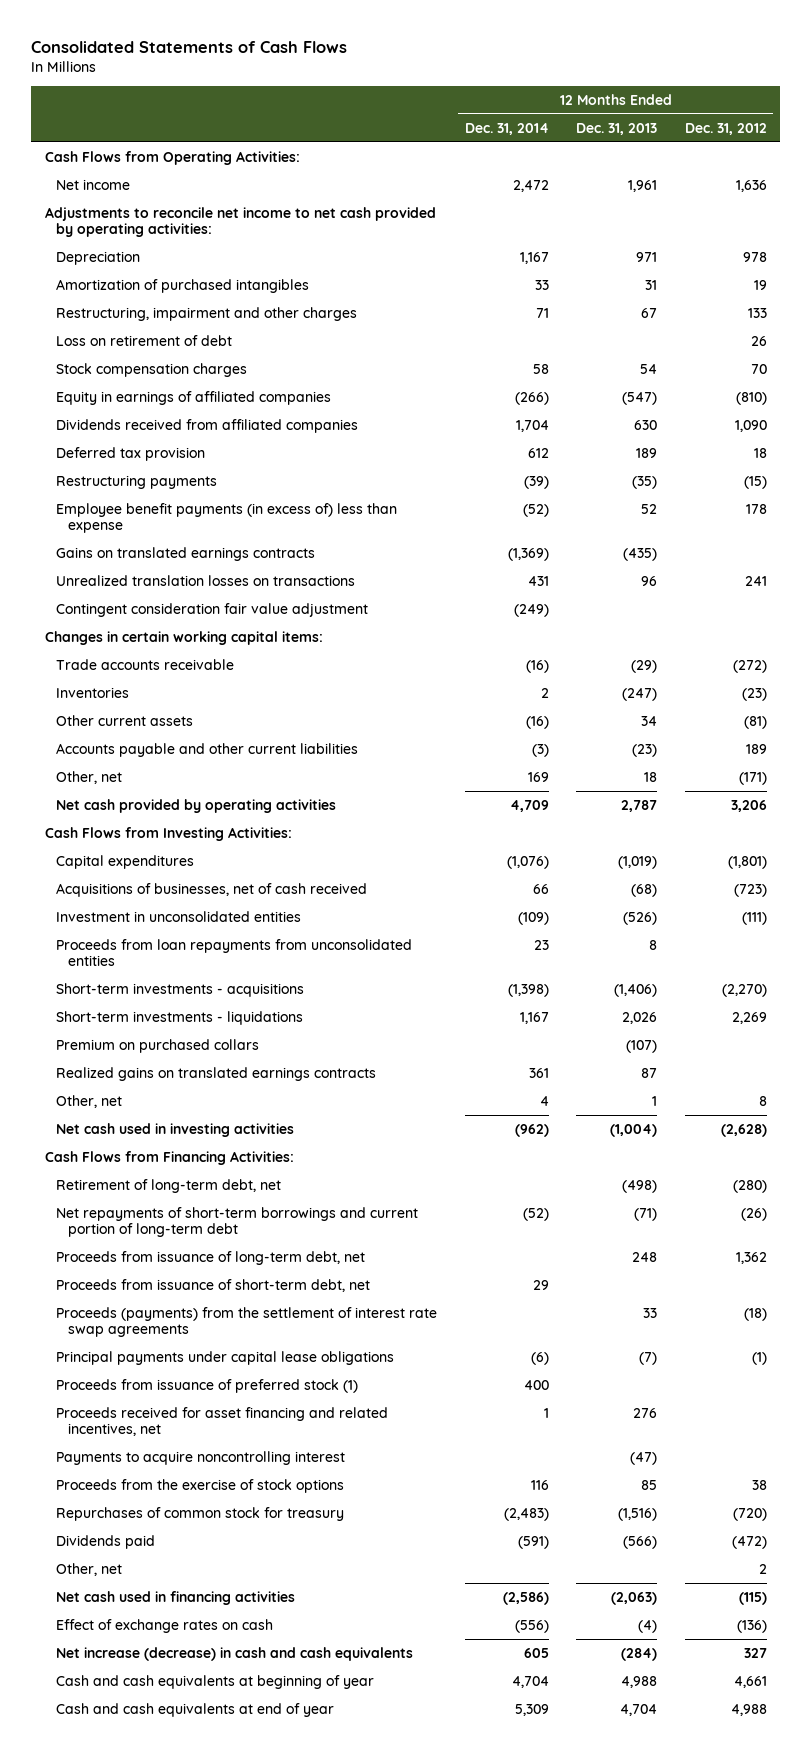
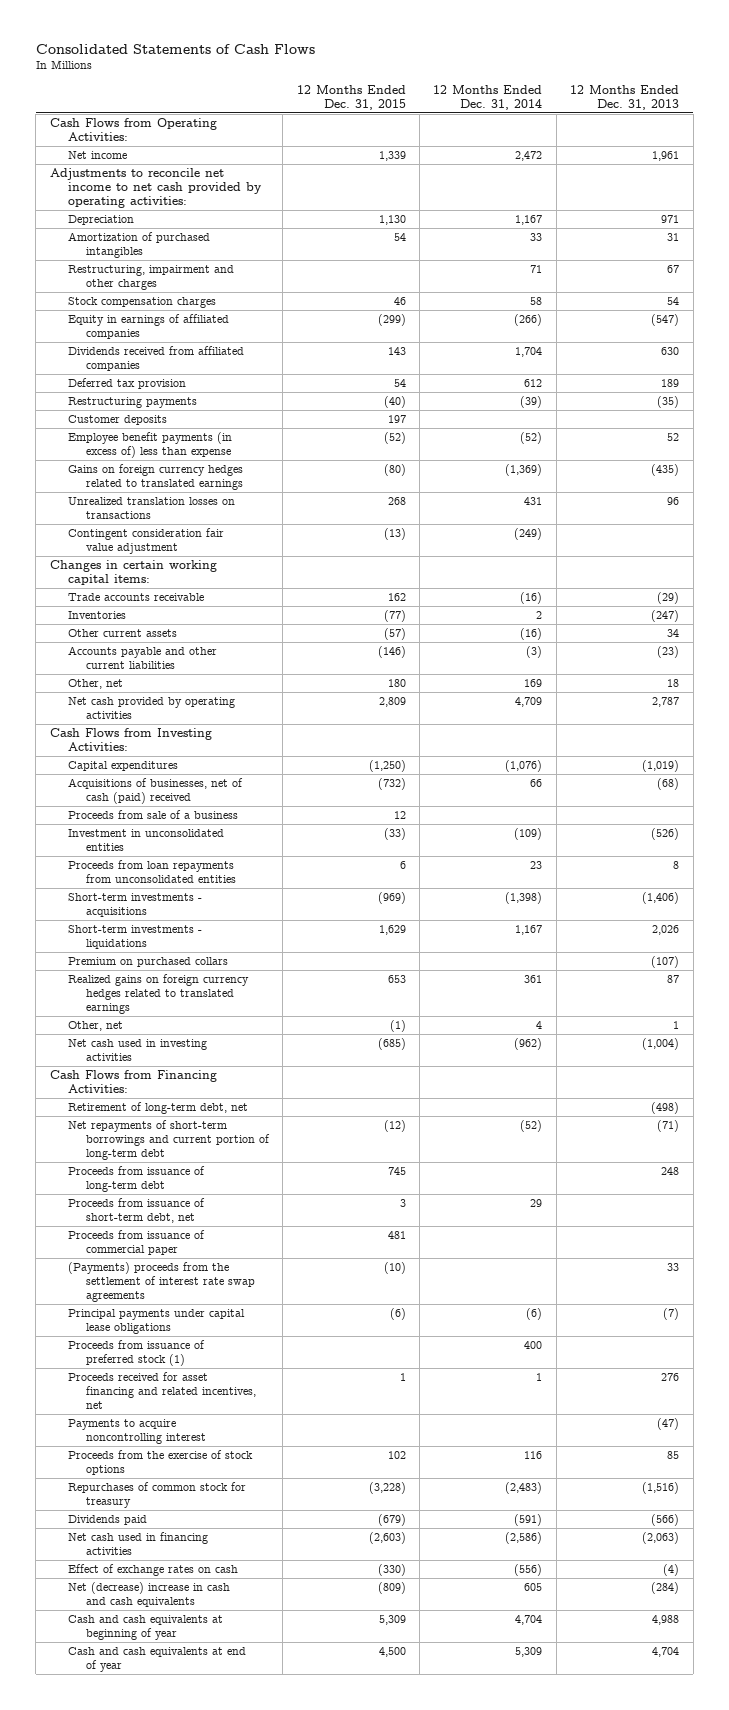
[684,122,767,135] Dec. 31, 2012 -> none
none -> [296,85,406,110] 12 Months Ended Dec. 31, 2015
[56,334,233,346] Loss on retirement of debt -> none
none -> [67,415,167,426] Customer deposits
[56,546,316,561] Gains on translated earnings contracts -> [67,464,243,490] Gains on foreign currency hedges related to translated earnings
[56,882,368,897] Acquisitions of businesses, net of cash received -> [67,778,243,804] Acquisitions of businesses, net of cash (paid) received
none -> [67,810,238,820] Proceeds from sale of a business
[56,1066,377,1081] Realized gains on translated earnings contracts -> [67,974,249,1014] Realized gains on foreign currency hedges related to translated earnings
[56,1250,366,1265] Proceeds from issuance of long-term debt, net -> [67,1166,205,1192] Proceeds from issuance of long-term debt
none -> [67,1230,205,1255] Proceeds from issuance of commercial paper
[56,1306,438,1338] Proceeds (payments) from the settlement of interest rate swap agreements -> [67,1262,255,1302] (Payments) proceeds from the settlement of interest rate swap agreements
[56,1562,123,1576] Other, net -> none
[56,1646,414,1661] Net increase (decrease) in cash and cash equivalents -> [67,1582,230,1607] Net (decrease) increase in cash and cash equivalents

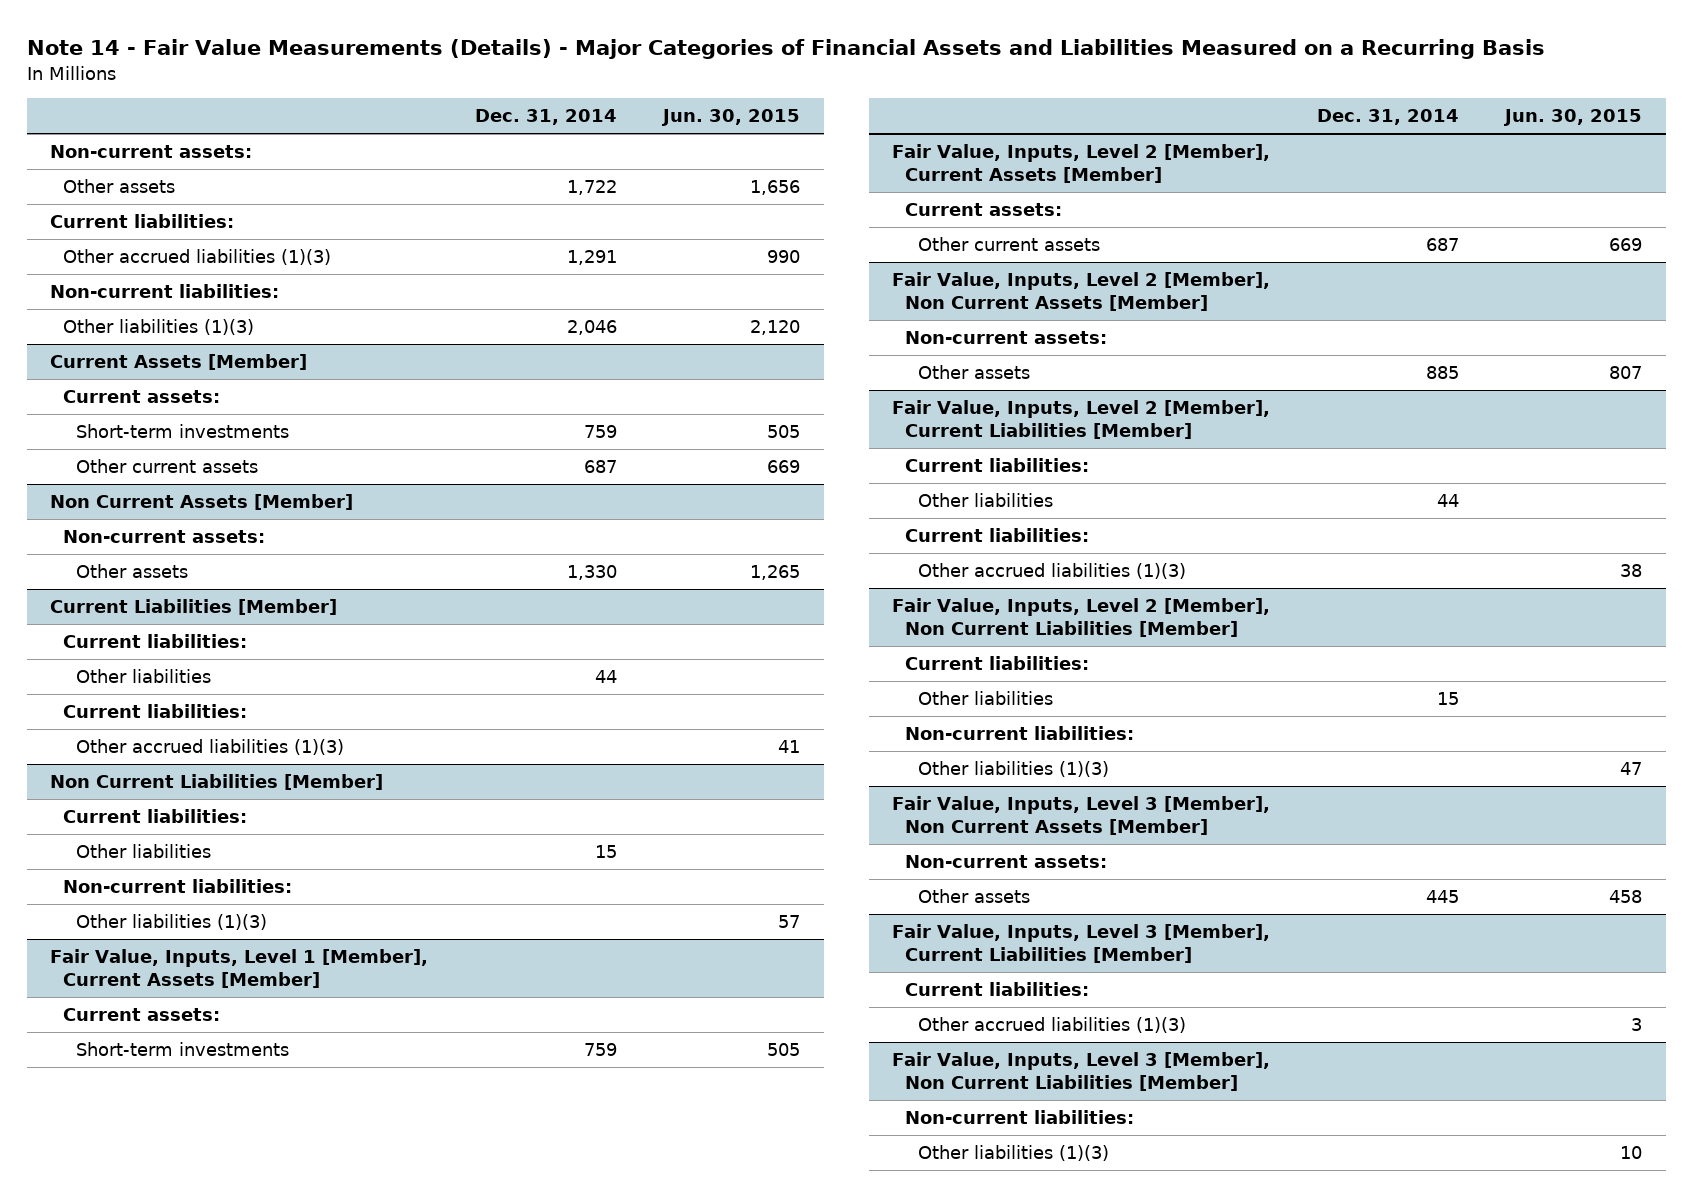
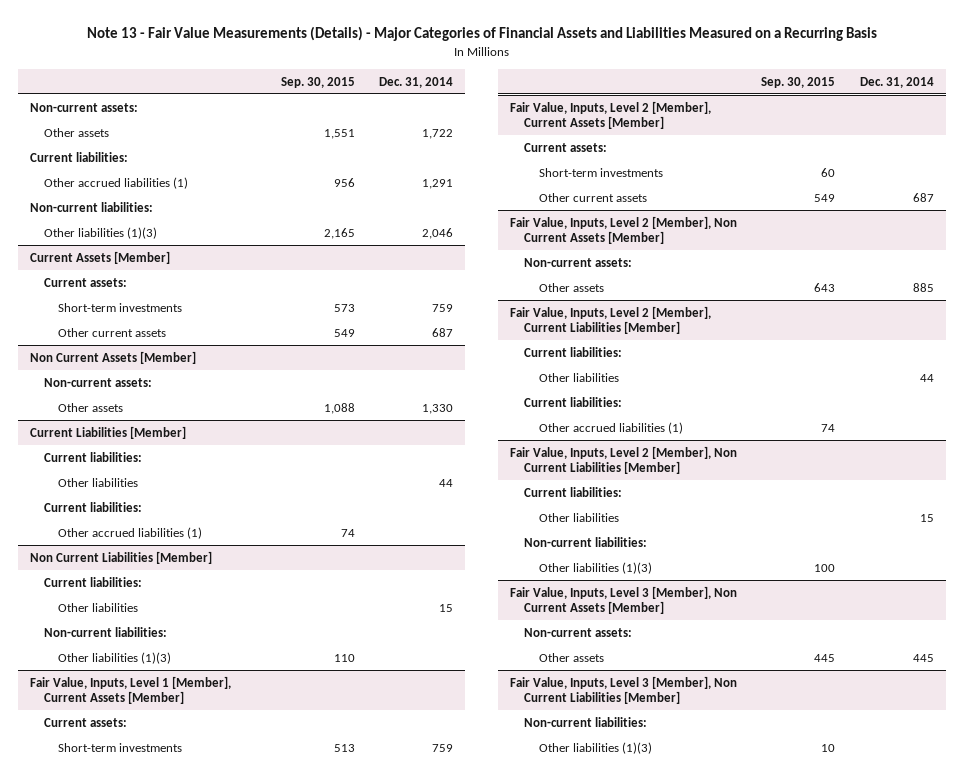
[27,39,1546,60] Note 14 - Fair Value Measurements (Details) - Major Categories of Financial Assets and Liabilities Measured on a Recurring Basis -> [86,26,877,42] Note 13 - Fair Value Measurements (Details) - Major Categories of Financial Assets and Liabilities Measured on a Recurring Basis
[661,109,801,127] Jun. 30, 2015 -> none
none -> [280,76,355,88] Sep. 30, 2015
[63,249,332,266] Other accrued liabilities (1)(3) -> [43,176,188,189] Other accrued liabilities (1)
[76,739,345,756] Other accrued liabilities (1)(3) -> [58,526,203,539] Other accrued liabilities (1)
none -> [538,167,663,177] Short-term investments
[918,563,1187,580] Other accrued liabilities (1)(3) -> [538,421,683,434] Other accrued liabilities (1)
[892,924,1271,963] Fair Value, Inputs, Level 3 [Member], Current Liabilities [Member] -> none
[905,982,1090,997] Current liabilities: -> none
[918,1017,1187,1034] Other accrued liabilities (1)(3) -> none

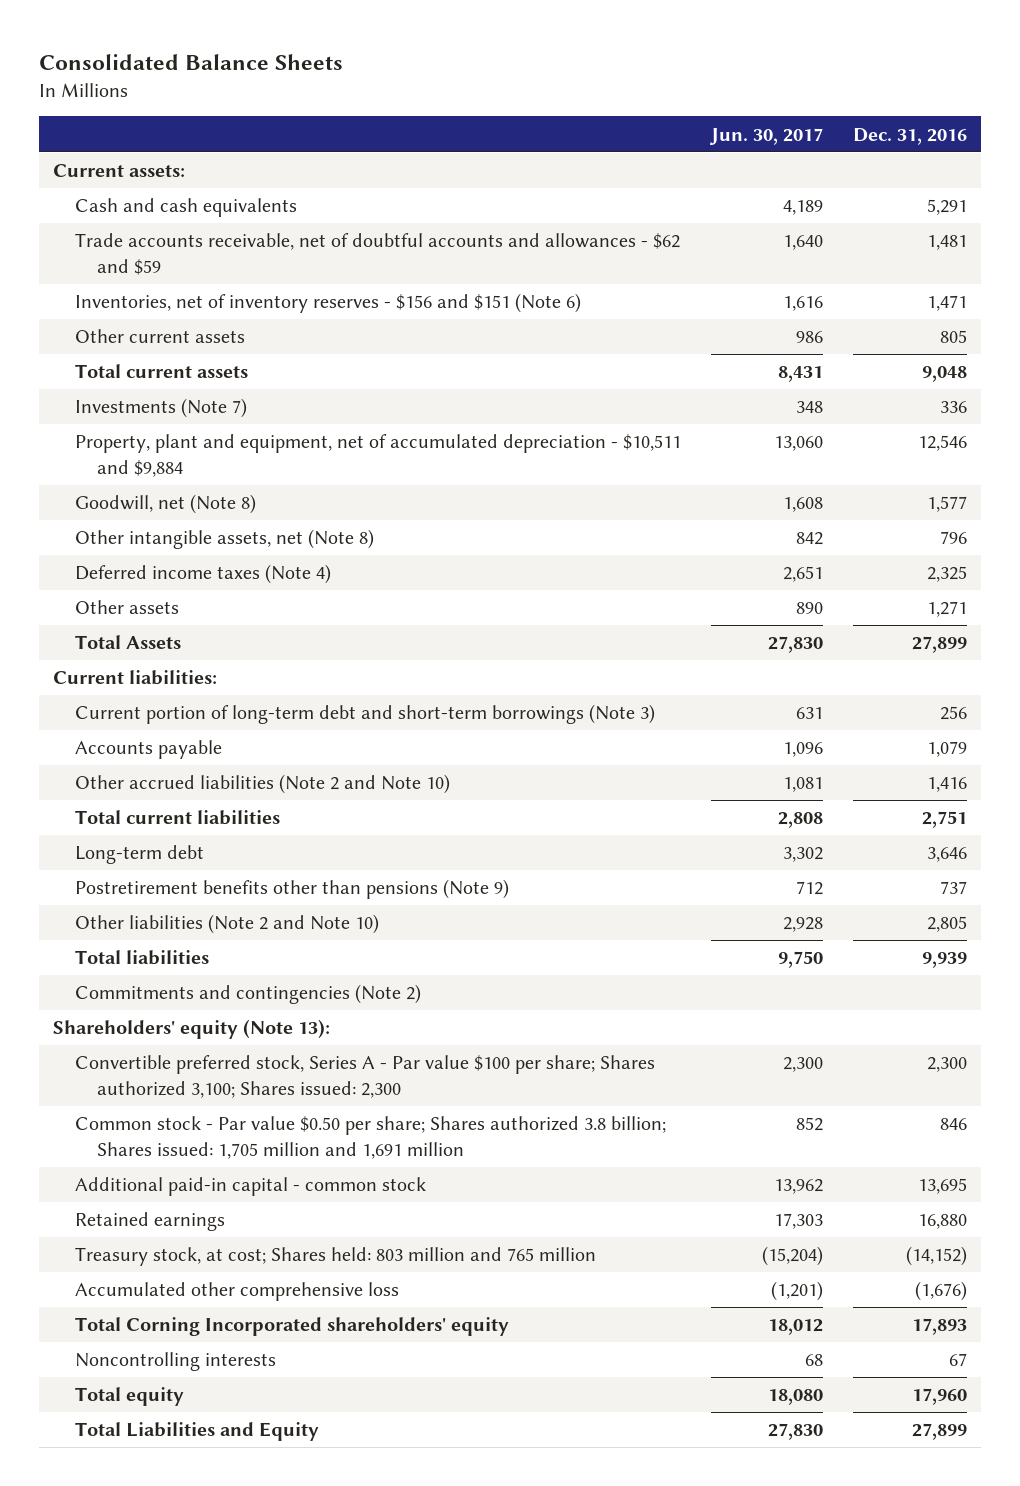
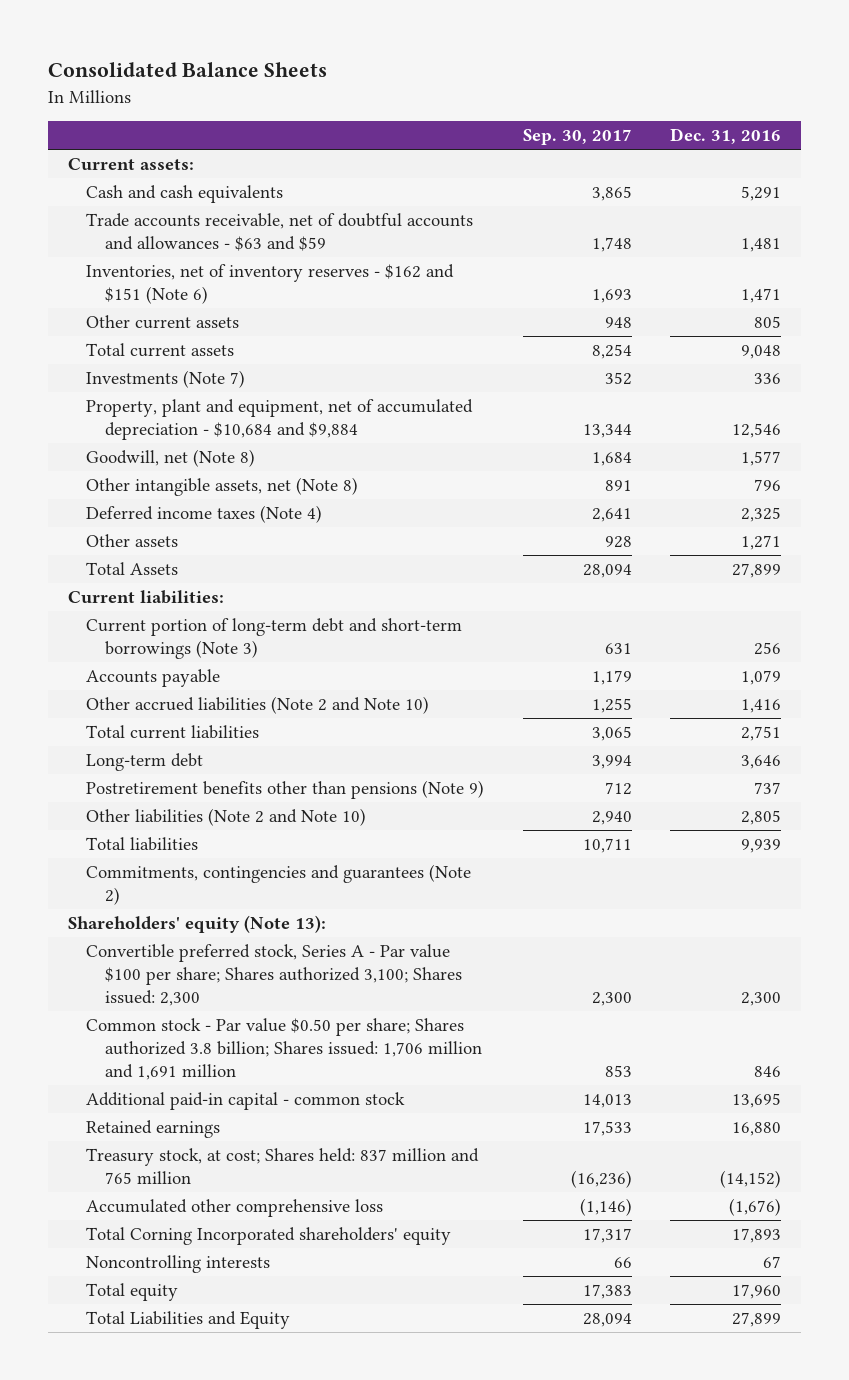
[708,127,823,145] Jun. 30, 2017 -> none
none -> [522,129,632,146] Sep. 30, 2017
[75,233,681,275] Trade accounts receivable, net of doubtful accounts and allowances - $62 and $59 -> [86,212,474,251] Trade accounts receivable, net of doubtful accounts and allowances - $63 and $59
[75,293,582,314] Inventories, net of inventory reserves - $156 and $151 (Note 6) -> [86,263,455,304] Inventories, net of inventory reserves - $162 and $151 (Note 6)
[75,434,682,477] Property, plant and equipment, net of accumulated depreciation - $10,511 and $9,884 -> [86,398,474,440] Property, plant and equipment, net of accumulated depreciation - $10,684 and $9,884
[75,984,422,1005] Commitments and contingencies (Note 2) -> [86,863,472,905] Commitments, contingencies and guarantees (Note 2)
[75,1116,667,1159] Common stock - Par value $0.50 per share; Shares authorized 3.8 billion; Shares issued: 1,705 million and 1,691 million -> [86,1017,483,1080] Common stock - Par value $0.50 per share; Shares authorized 3.8 billion; Shares issued: 1,706 million and 1,691 million
[75,1247,597,1267] Treasury stock, at cost; Shares held: 803 million and 765 million -> [86,1147,480,1184] Treasury stock, at cost; Shares held: 837 million and 765 million

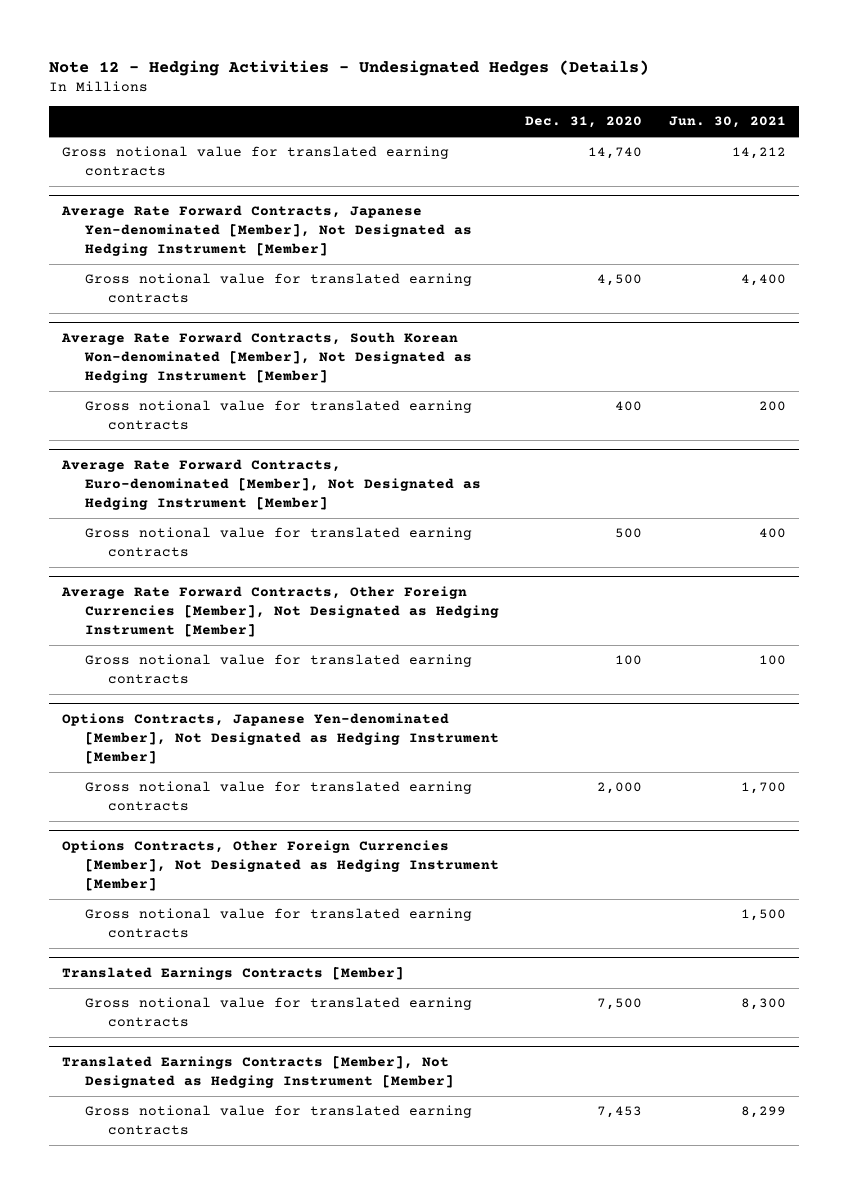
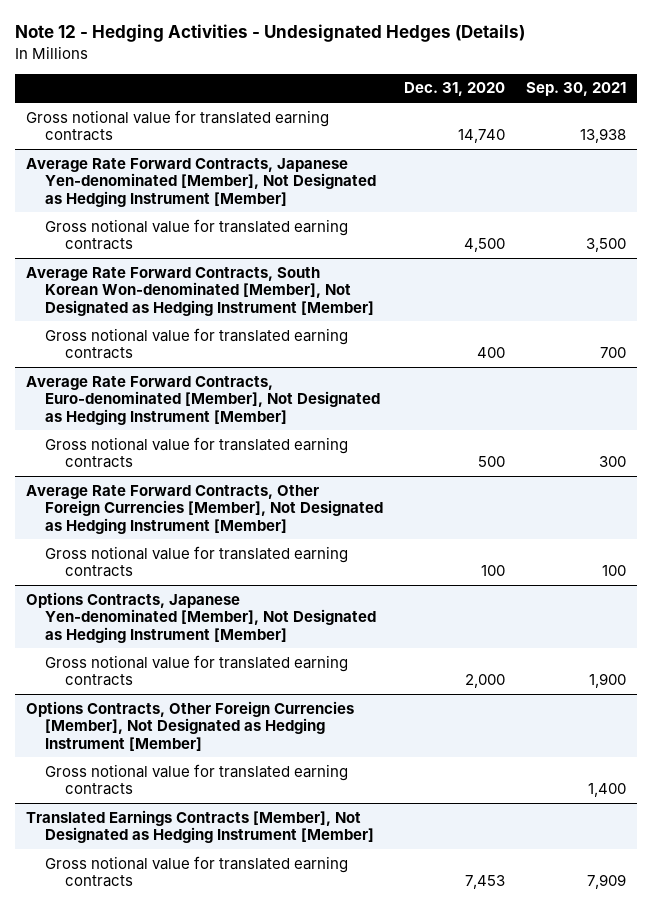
[668,116,786,129] Jun. 30, 2021 -> none
none -> [526,82,627,97] Sep. 30, 2021
[62,966,405,980] Translated Earnings Contracts [Member] -> none
[84,997,472,1028] Gross notional value for translated earning contracts -> none

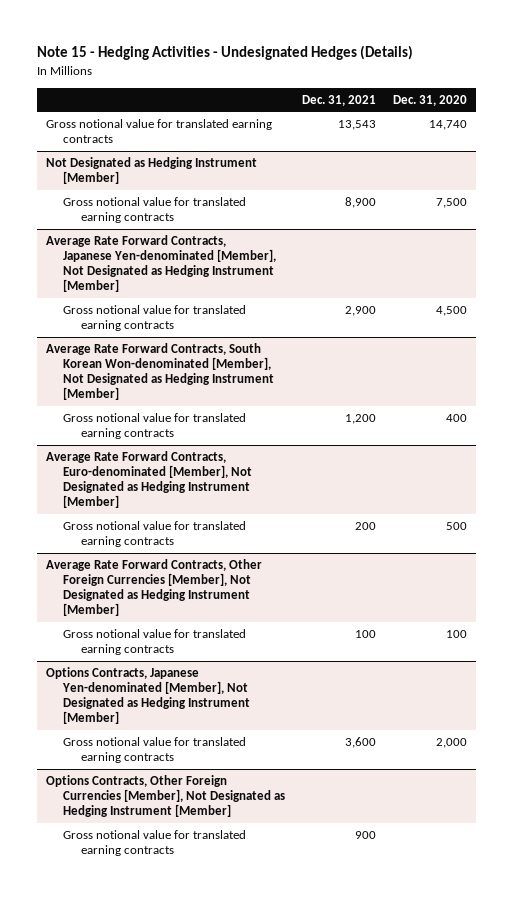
[15,24,526,43] Note 12 - Hedging Activities - Undesignated Hedges (Details) -> [37,45,414,61] Note 15 - Hedging Activities - Undesignated Hedges (Details)
[526,82,627,97] Sep. 30, 2021 -> none
none -> [302,94,377,106] Dec. 31, 2021
none -> [45,156,257,185] Not Designated as Hedging Instrument [Member]
none -> [63,196,247,224] Gross notional value for translated earning contracts
[25,809,375,844] Translated Earnings Contracts [Member], Not Designated as Hedging Instrument [Member] -> none
[45,855,349,888] Gross notional value for translated earning contracts -> none

